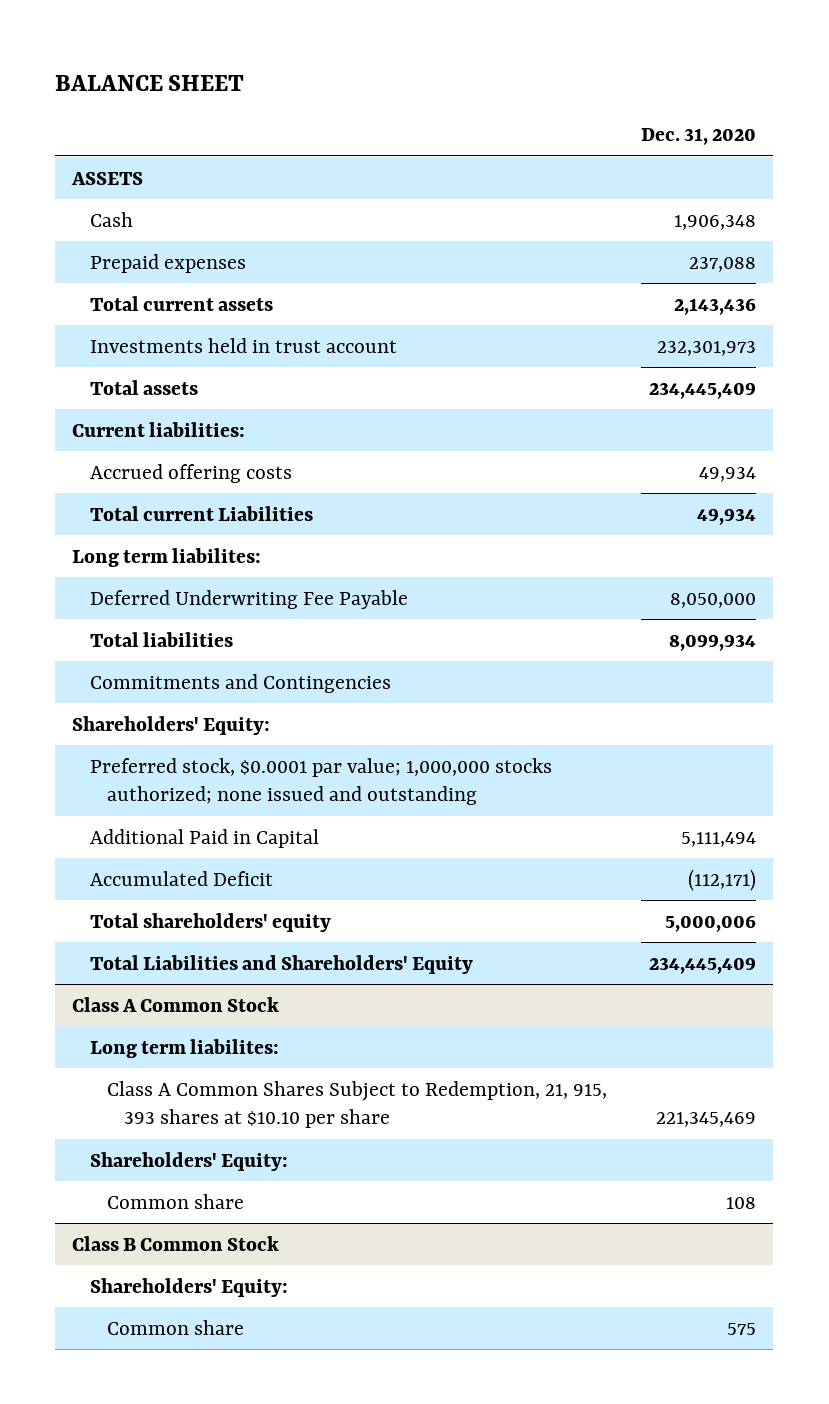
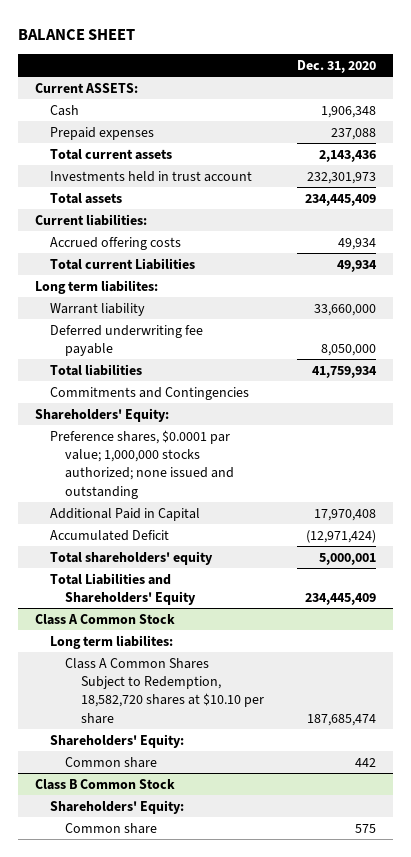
[71,171,144,185] ASSETS -> [34,82,138,93] Current ASSETS:
none -> [50,302,146,316] Warrant liability
[89,589,408,609] Deferred Underwriting Fee Payable -> [50,324,204,357] Deferred underwriting fee payable
[669,633,757,651] 8,099,934 -> [312,365,378,378] 41,759,934
[89,757,552,806] Preferred stock, $0.0001 par value; 1,000,000 stocks authorized; none issued and outstanding -> [50,429,235,499] Preference shares, $0.0001 par value; 1,000,000 stocks authorized; none issued and outstanding
[681,831,757,847] 5,111,494 -> [314,508,377,521] 17,970,408
[688,868,757,891] (112,171) -> [306,529,377,543] (12,971,424)
[665,914,757,932] 5,000,006 -> [319,552,377,565] 5,000,001
[107,1080,608,1129] Class A Common Shares Subject to Redemption, 21, 915, 393 shares at $10.10 per share -> [65,657,264,724] Class A Common Shares Subject to Redemption, 18,582,720 shares at $10.10 per share
[656,1112,757,1128] 221,345,469 -> [307,713,377,726] 187,685,474
[726,1196,757,1209] 108 -> [355,757,377,767] 442

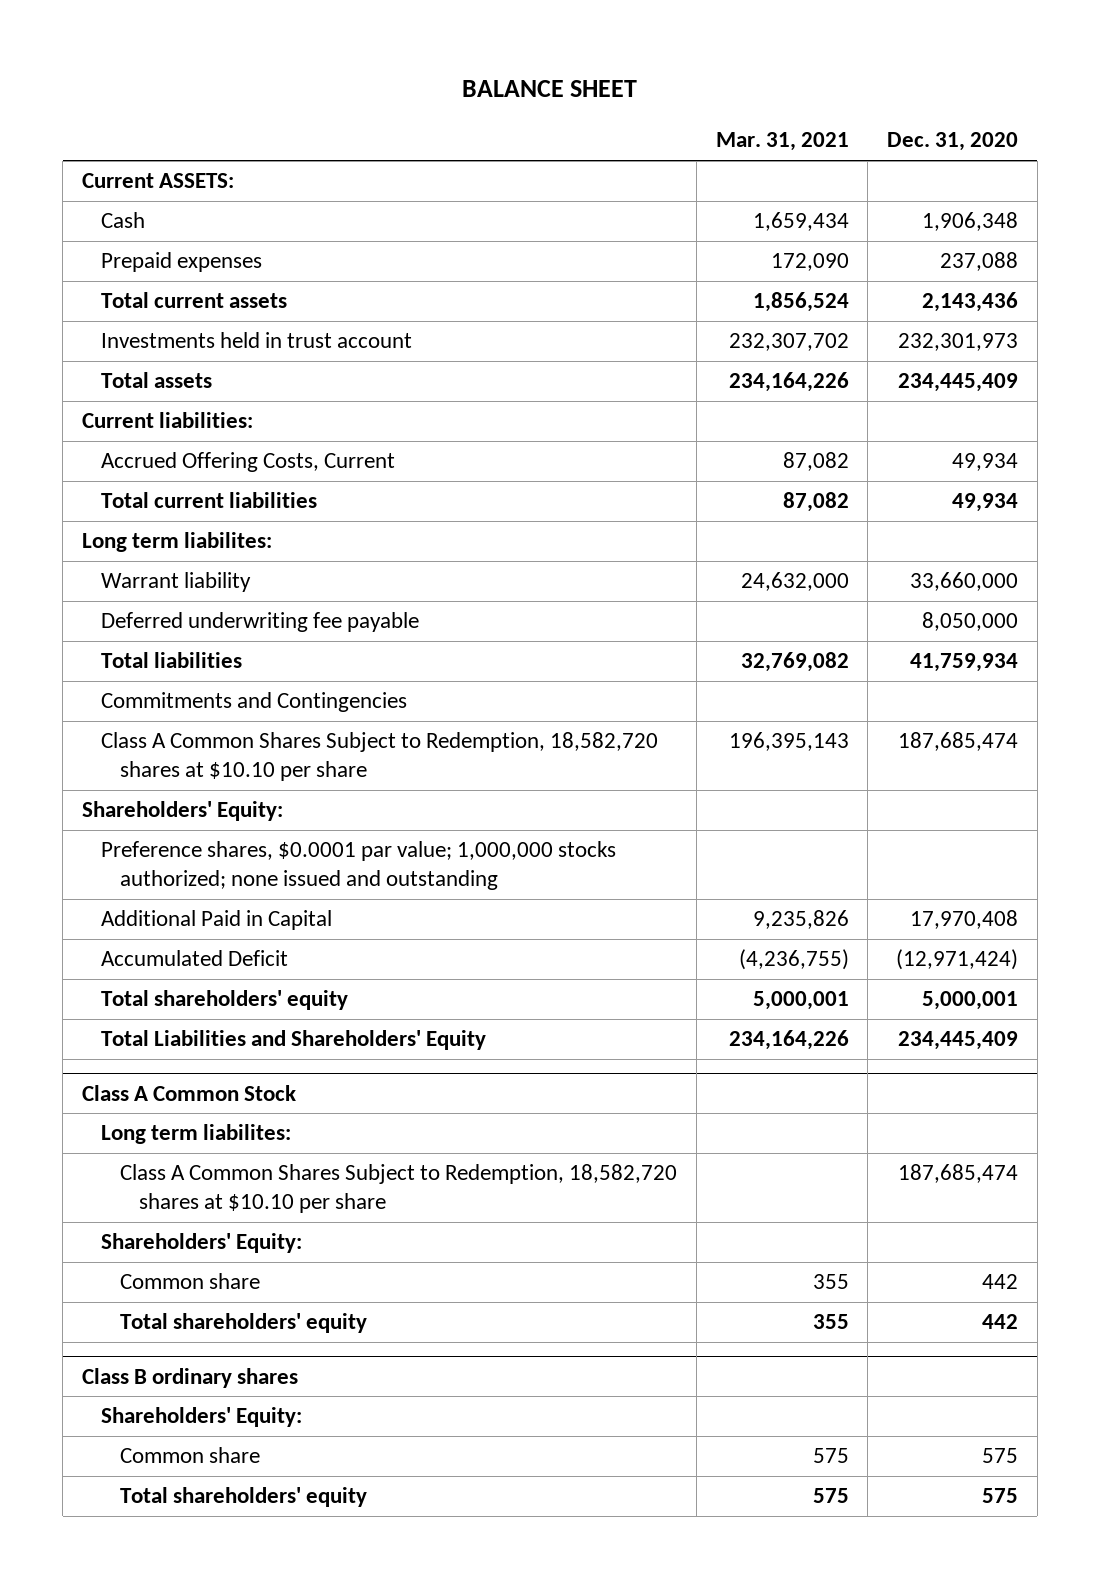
none -> [715,132,849,152] Mar. 31, 2021
[50,236,182,250] Accrued offering costs -> [100,452,395,473] Accrued Offering Costs, Current
[50,257,196,270] Total current Liabilities -> [100,492,317,509] Total current liabilities
none -> [100,732,658,781] Class A Common Shares Subject to Redemption, 18,582,720 shares at $10.10 per share
none -> [120,1313,368,1334] Total shareholders' equity
[34,778,175,790] Class B Common Stock -> [81,1367,298,1388] Class B ordinary shares
none -> [120,1487,368,1508] Total shareholders' equity

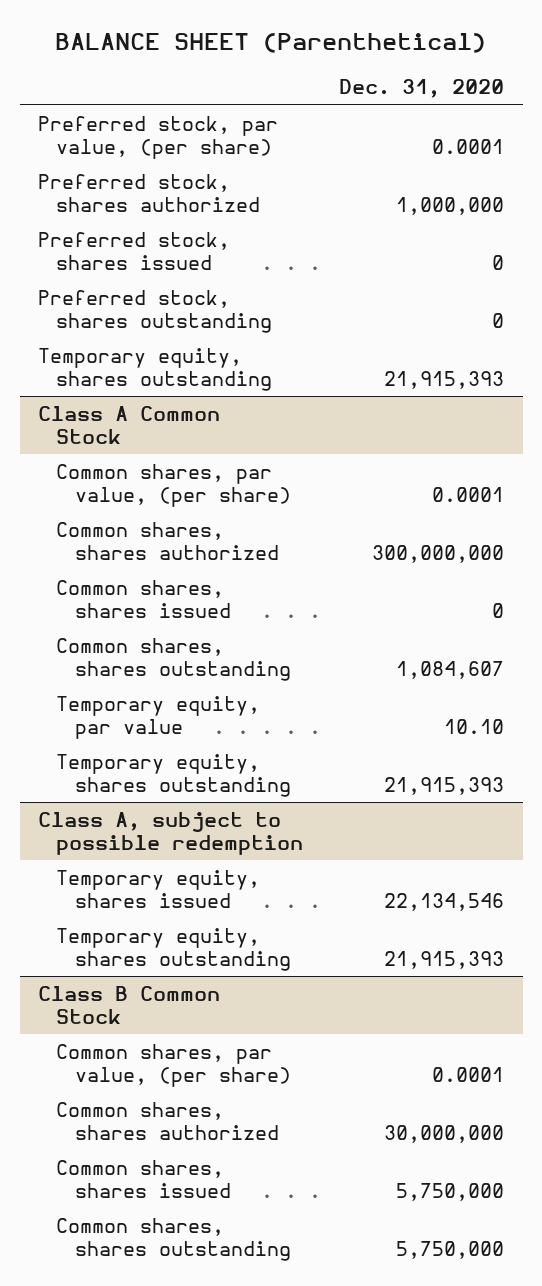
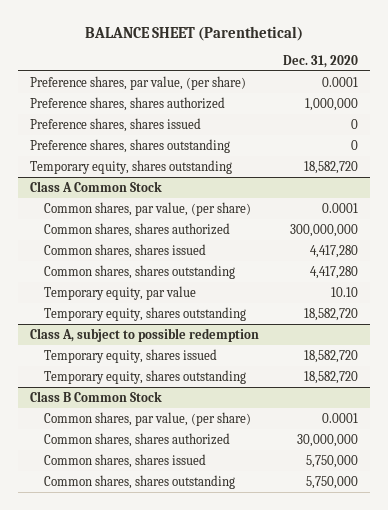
[37,116,278,159] Preferred stock, par value, (per share) -> [29,75,246,90] Preference shares, par value, (per share)
[37,174,261,212] Preferred stock, shares authorized -> [29,96,225,111] Preference shares, shares authorized
[37,232,230,270] Preferred stock, shares issued -> [29,117,201,132] Preference shares, shares issued
[37,290,273,333] Preferred stock, shares outstanding -> [29,138,230,153] Preference shares, shares outstanding
[384,370,505,389] 21,915,393 -> [303,160,358,174] 18,582,720
[492,602,505,618] 0 -> [309,244,358,258] 4,417,280
[396,660,505,679] 1,084,607 -> [309,265,358,279] 4,417,280
[384,776,505,795] 21,915,393 -> [303,307,358,321] 18,582,720
[384,892,505,911] 22,134,546 -> [303,349,358,363] 18,582,720
[384,950,505,969] 21,915,393 -> [303,370,358,384] 18,582,720

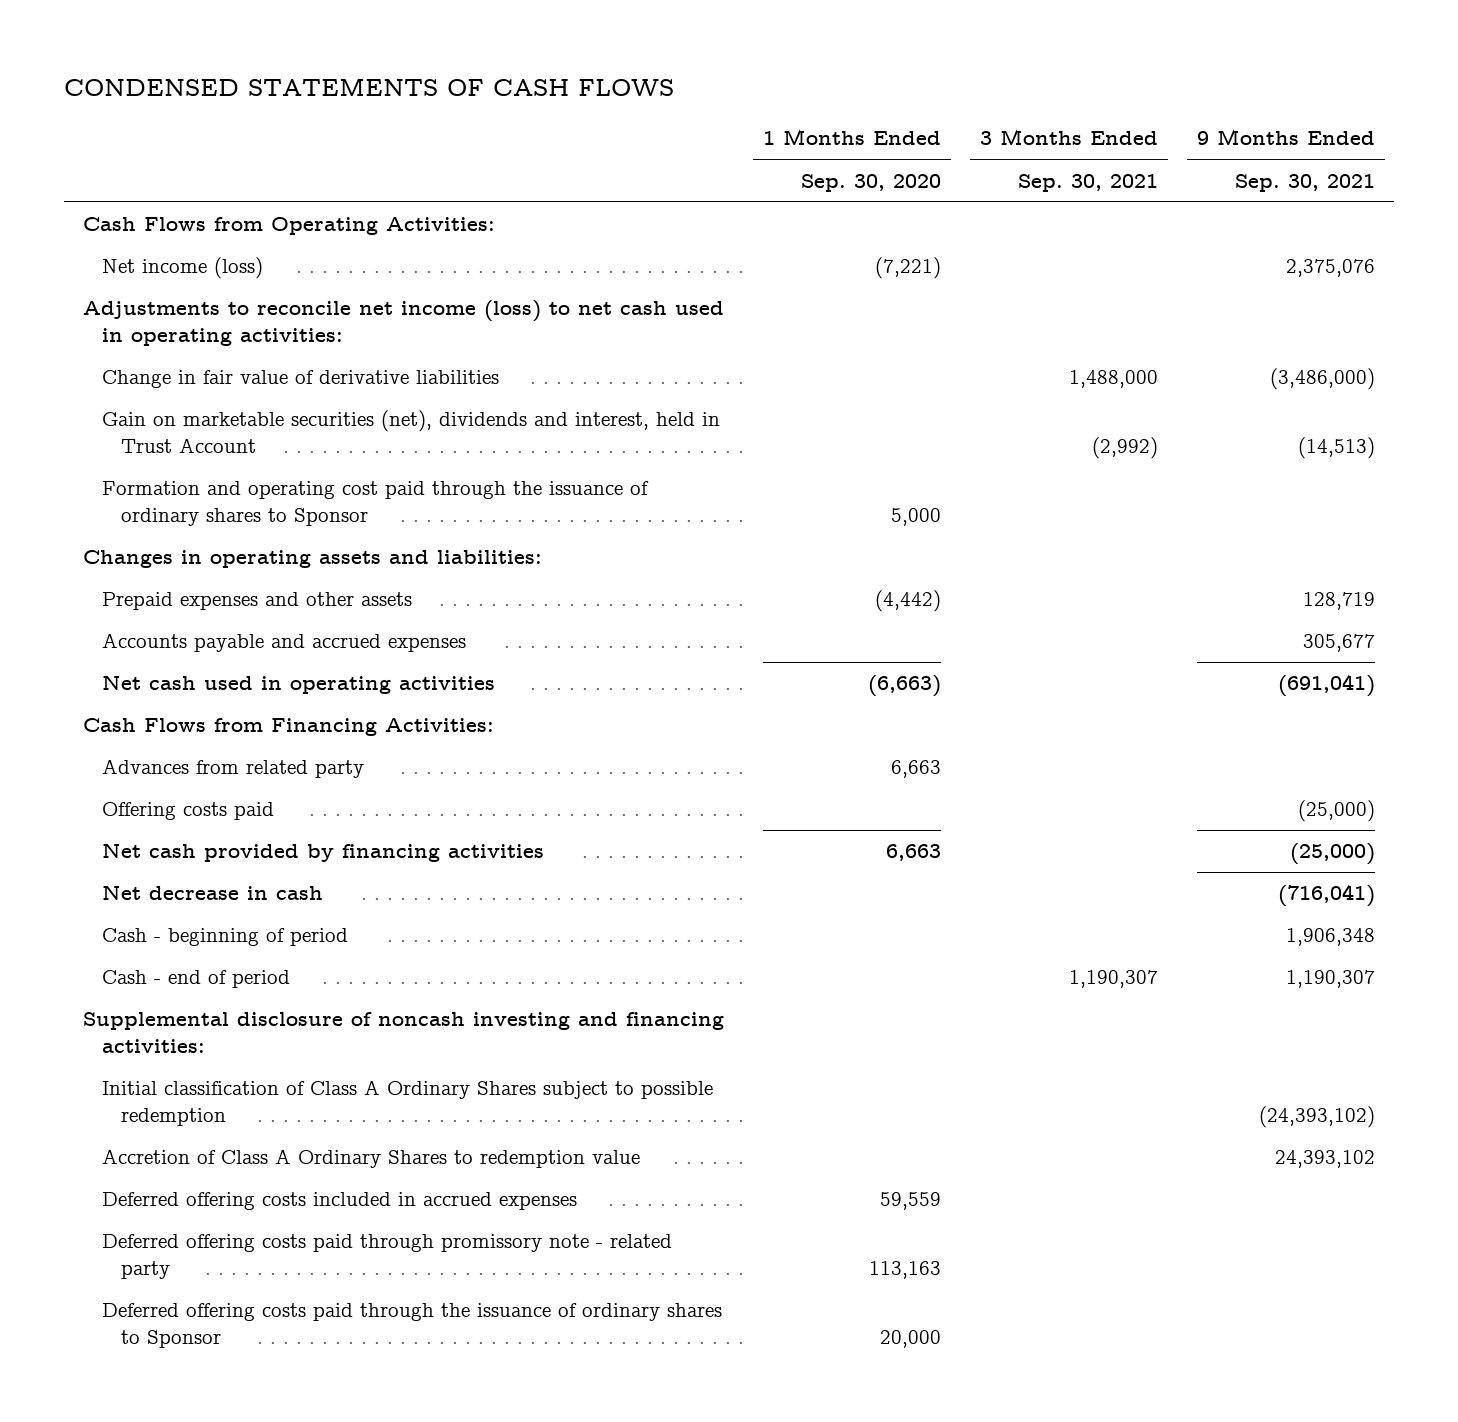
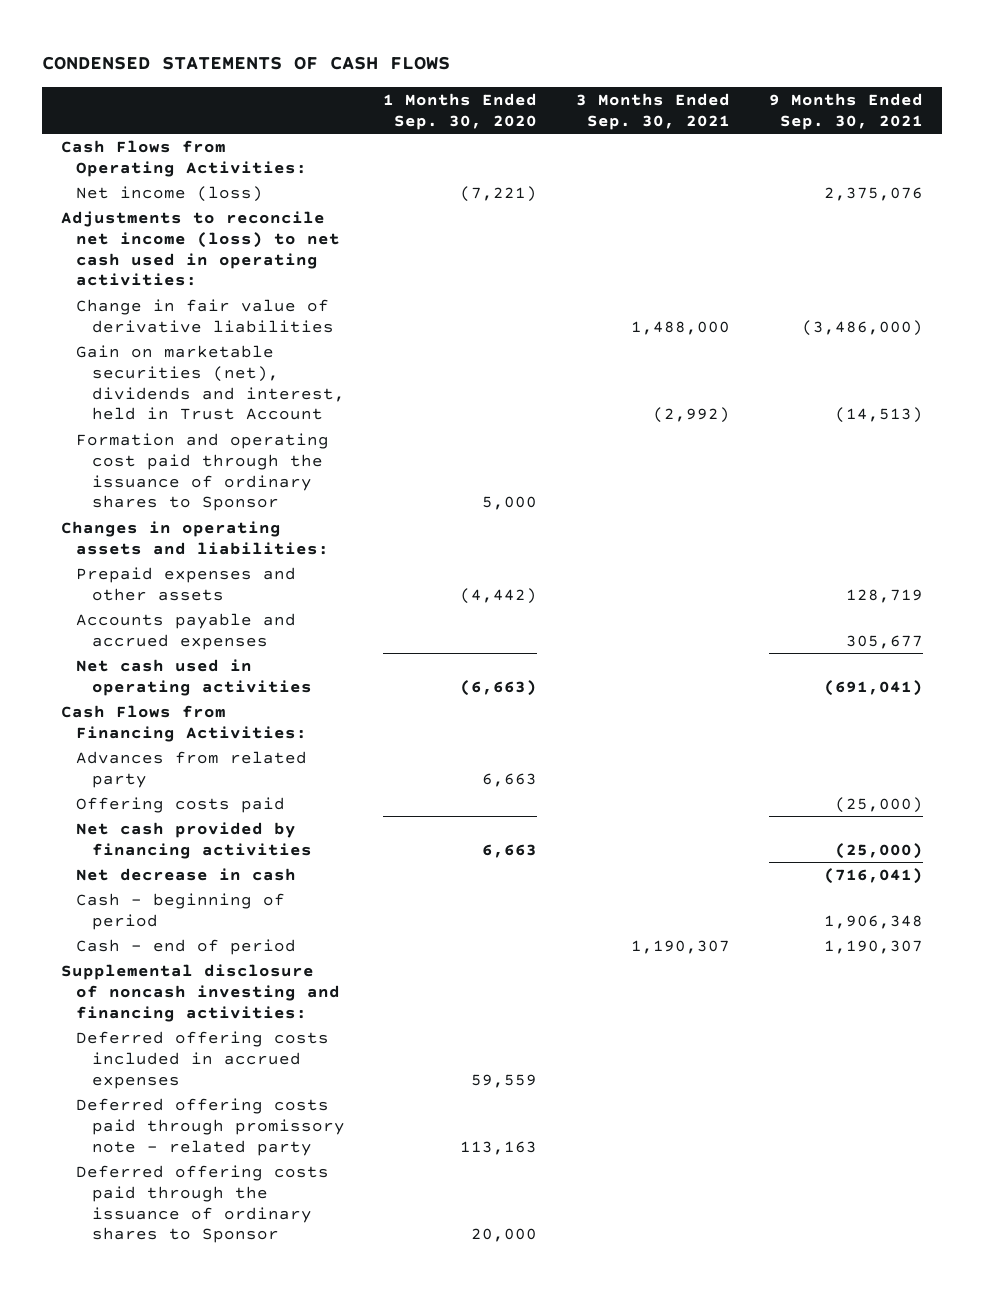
[102,1080,714,1126] Initial classification of Class A Ordinary Shares subject to possible redemption -> none
[102,1149,641,1169] Accretion of Class A Ordinary Shares to redemption value -> none

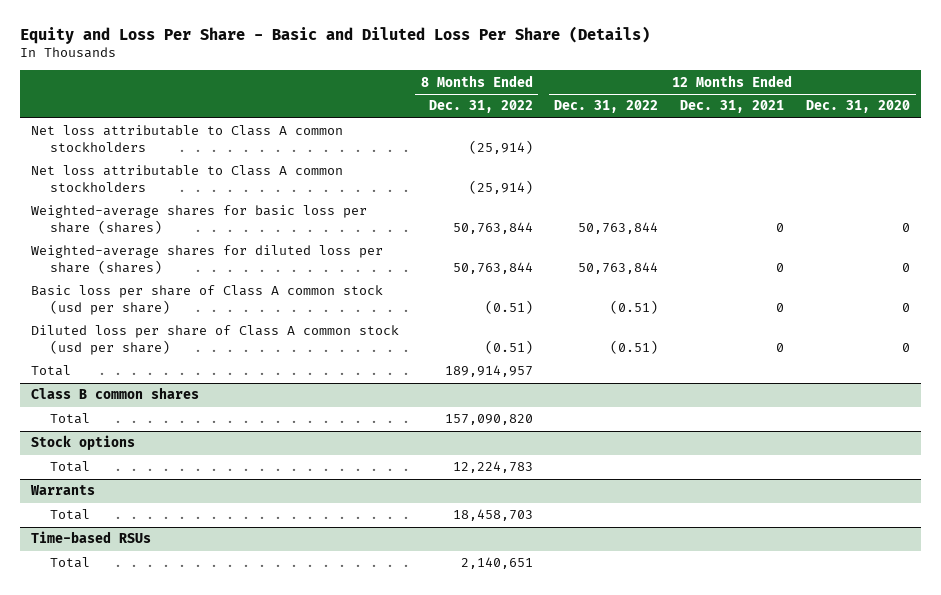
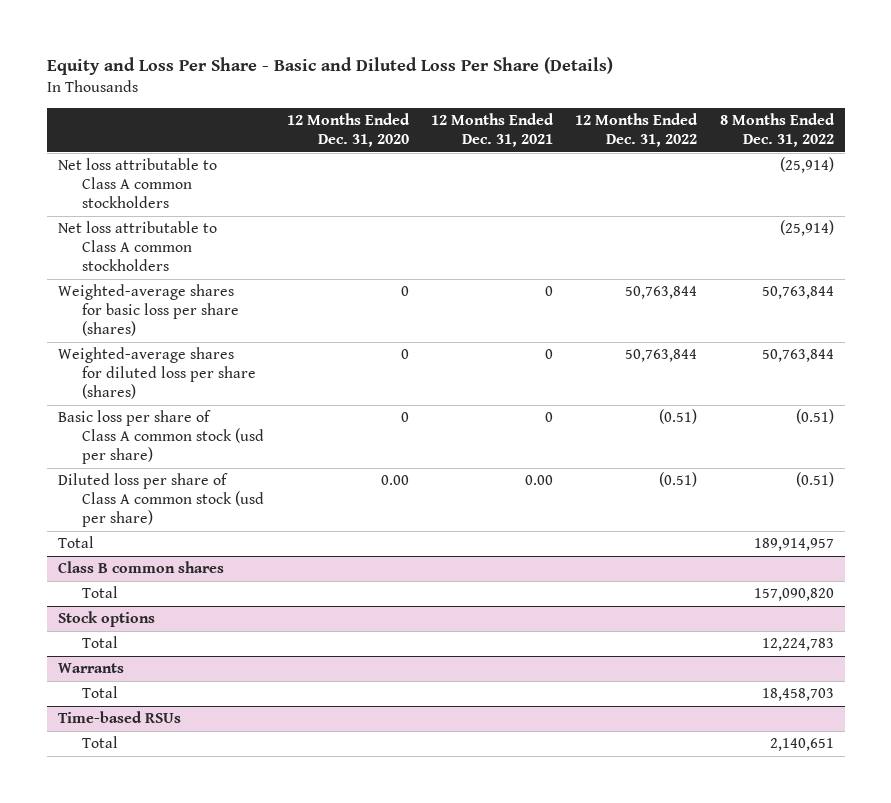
[776,343,785,353] 0 -> [524,475,553,486] 0.00
[902,343,911,353] 0 -> [380,475,409,486] 0.00

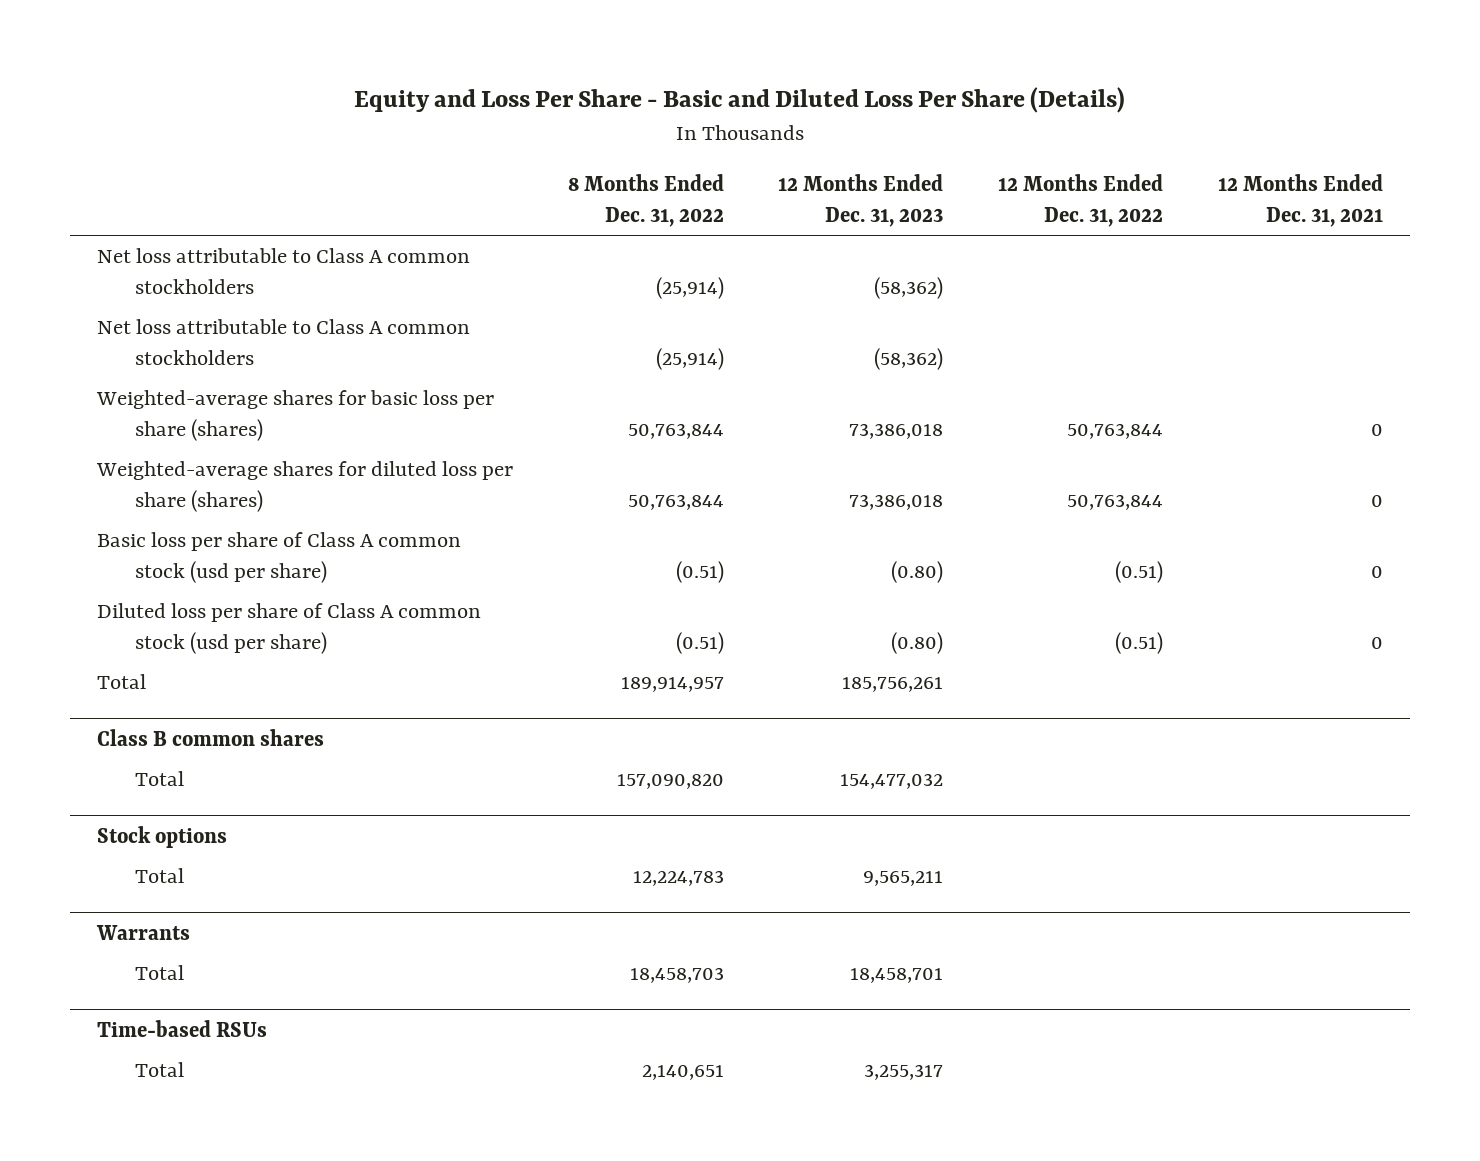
[286,113,410,148] 12 Months Ended Dec. 31, 2020 -> none
none -> [778,174,944,227] 12 Months Ended Dec. 31, 2023
[524,475,553,486] 0.00 -> [1370,636,1383,649] 0

